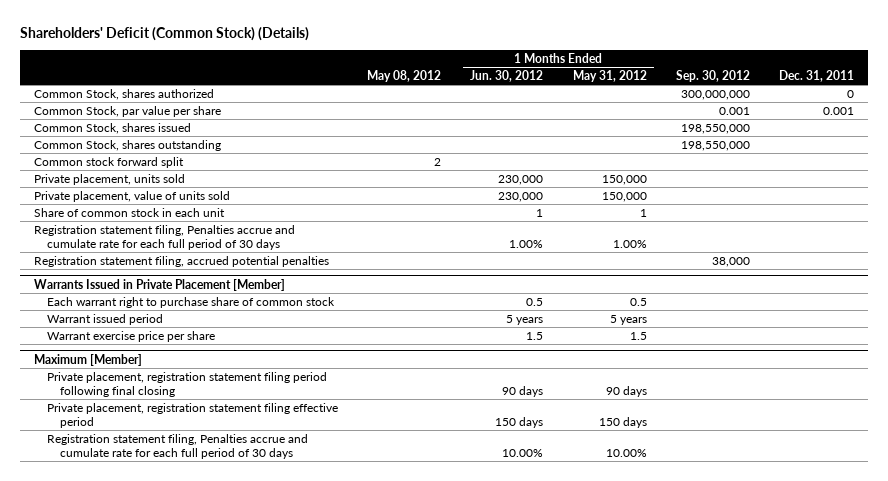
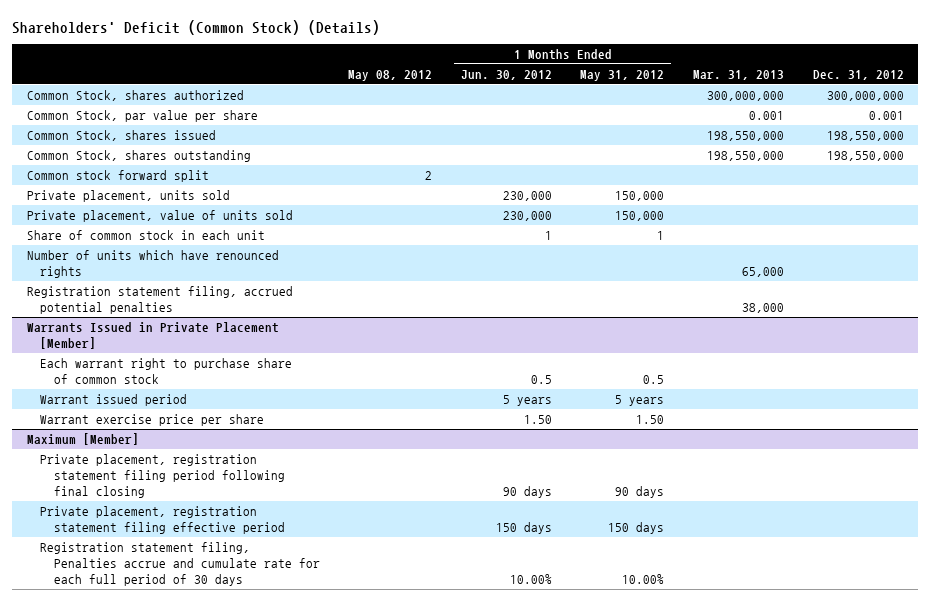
[675,70,750,83] Sep. 30, 2012 -> none
[778,70,854,83] Dec. 31, 2011 -> none
none -> [692,69,784,80] Mar. 31, 2013
none -> [812,69,904,80] Dec. 31, 2012
[34,224,296,250] Registration statement filing, Penalties accrue and cumulate rate for each full period of 30 days -> none
none -> [26,249,279,278] Number of units which have renounced rights
[526,331,544,340] 1.5 -> [523,414,552,424] 1.50
[629,331,647,340] 1.5 -> [636,414,665,424] 1.50

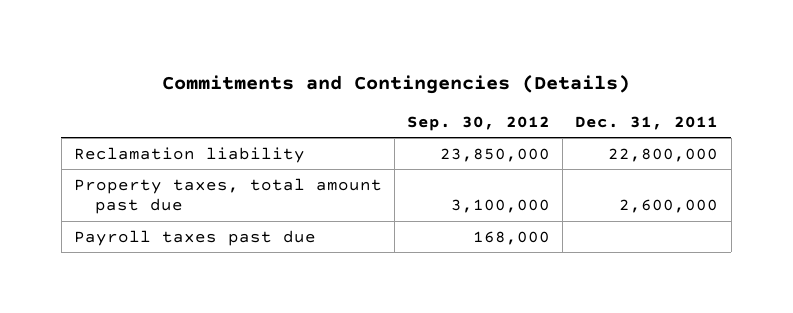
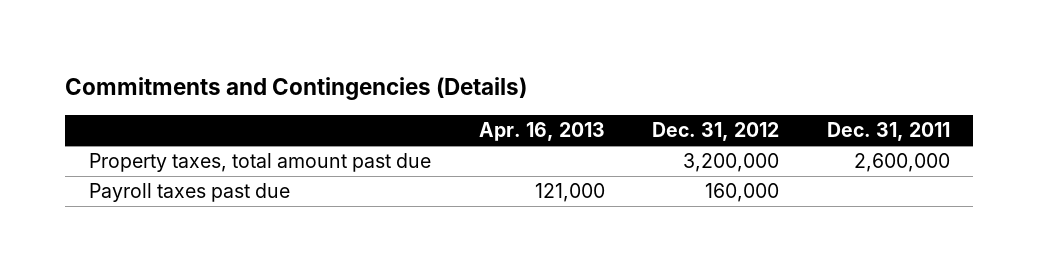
[407,116,551,132] Sep. 30, 2012 -> none
none -> [478,122,605,142] Apr. 16, 2013
none -> [652,122,780,142] Dec. 31, 2012
[74,146,306,163] Reclamation liability -> none

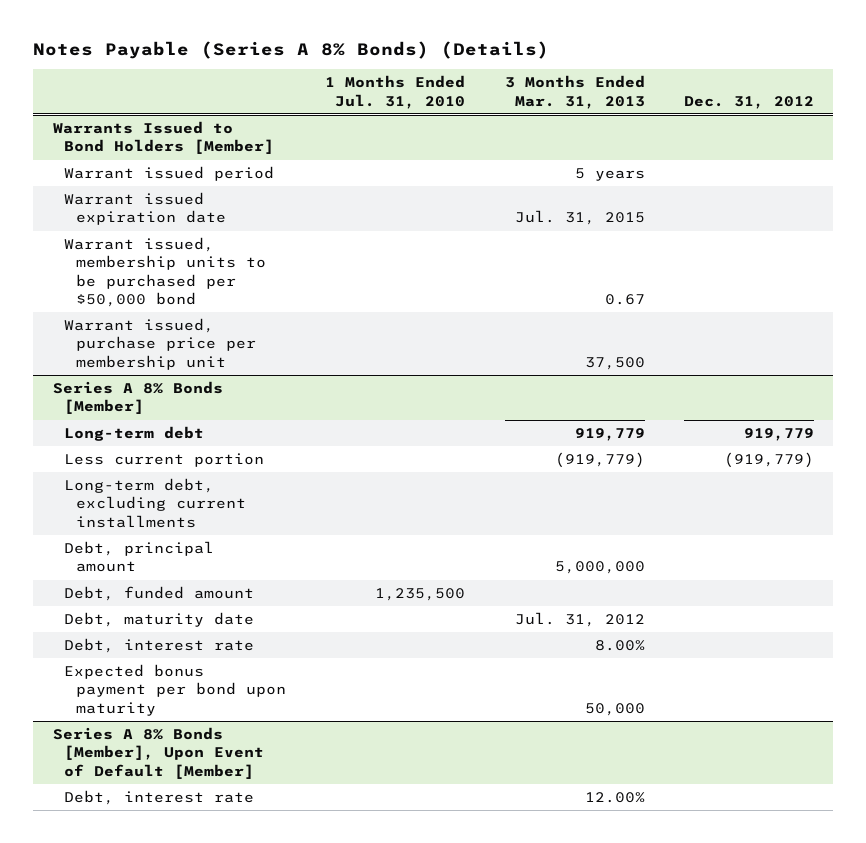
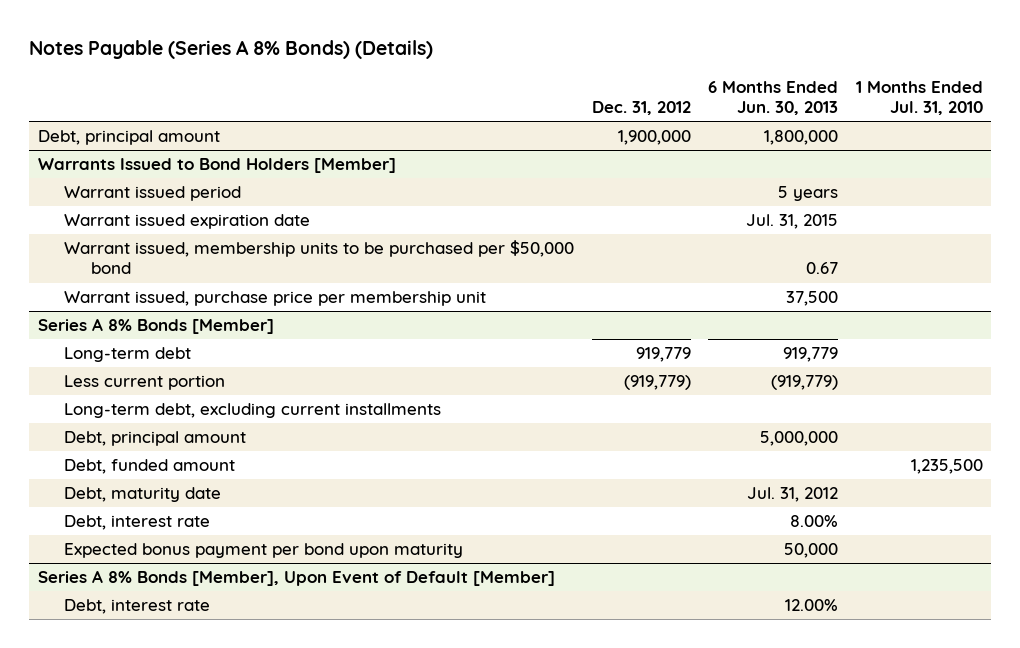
[504,75,645,109] 3 Months Ended Mar. 31, 2013 -> none
none -> [708,80,839,115] 6 Months Ended Jun. 30, 2013
none -> [37,130,220,146] Debt, principal amount

